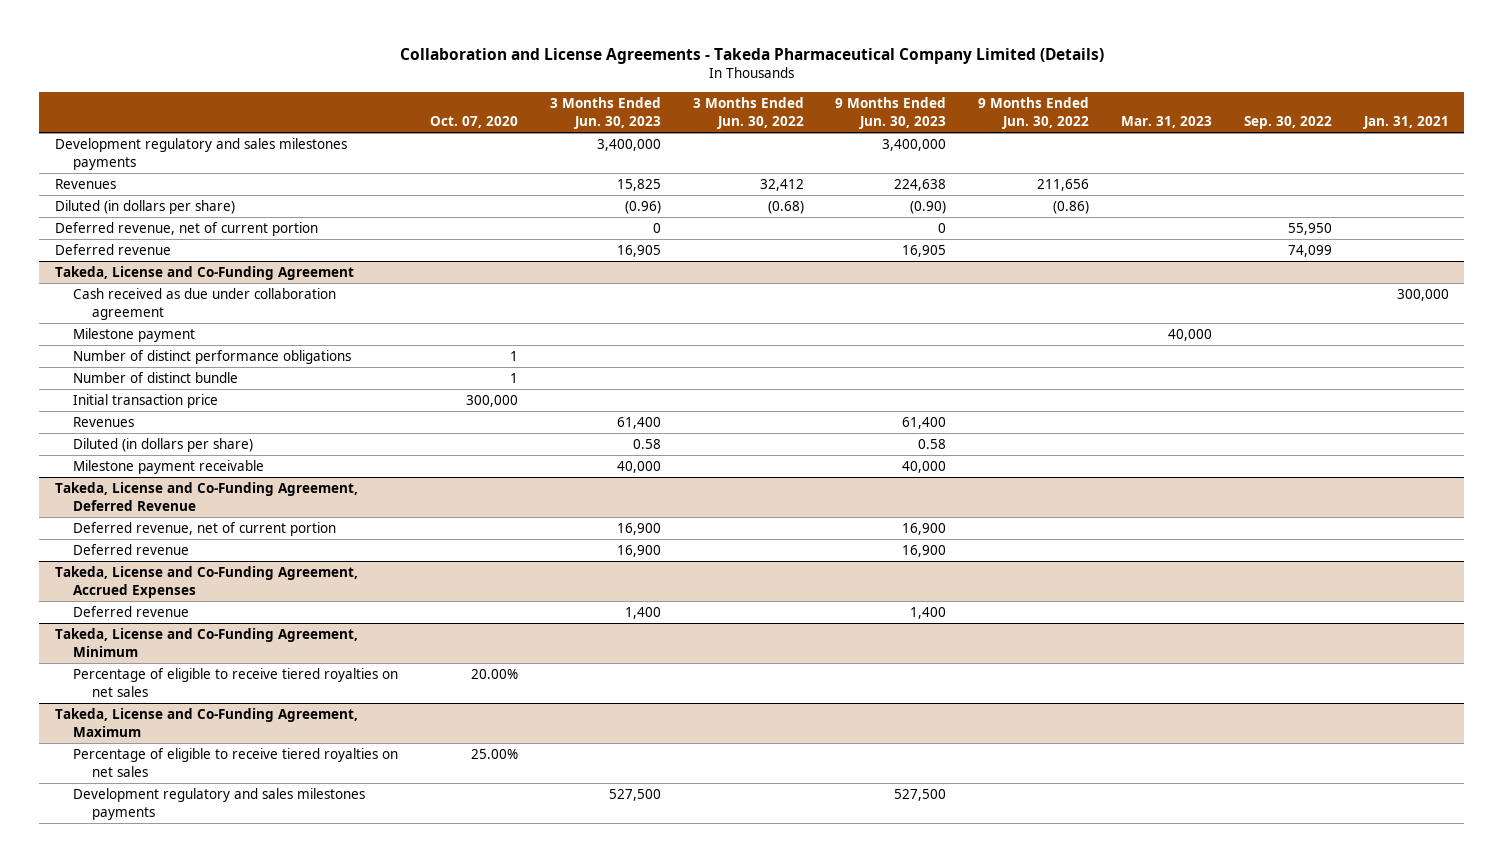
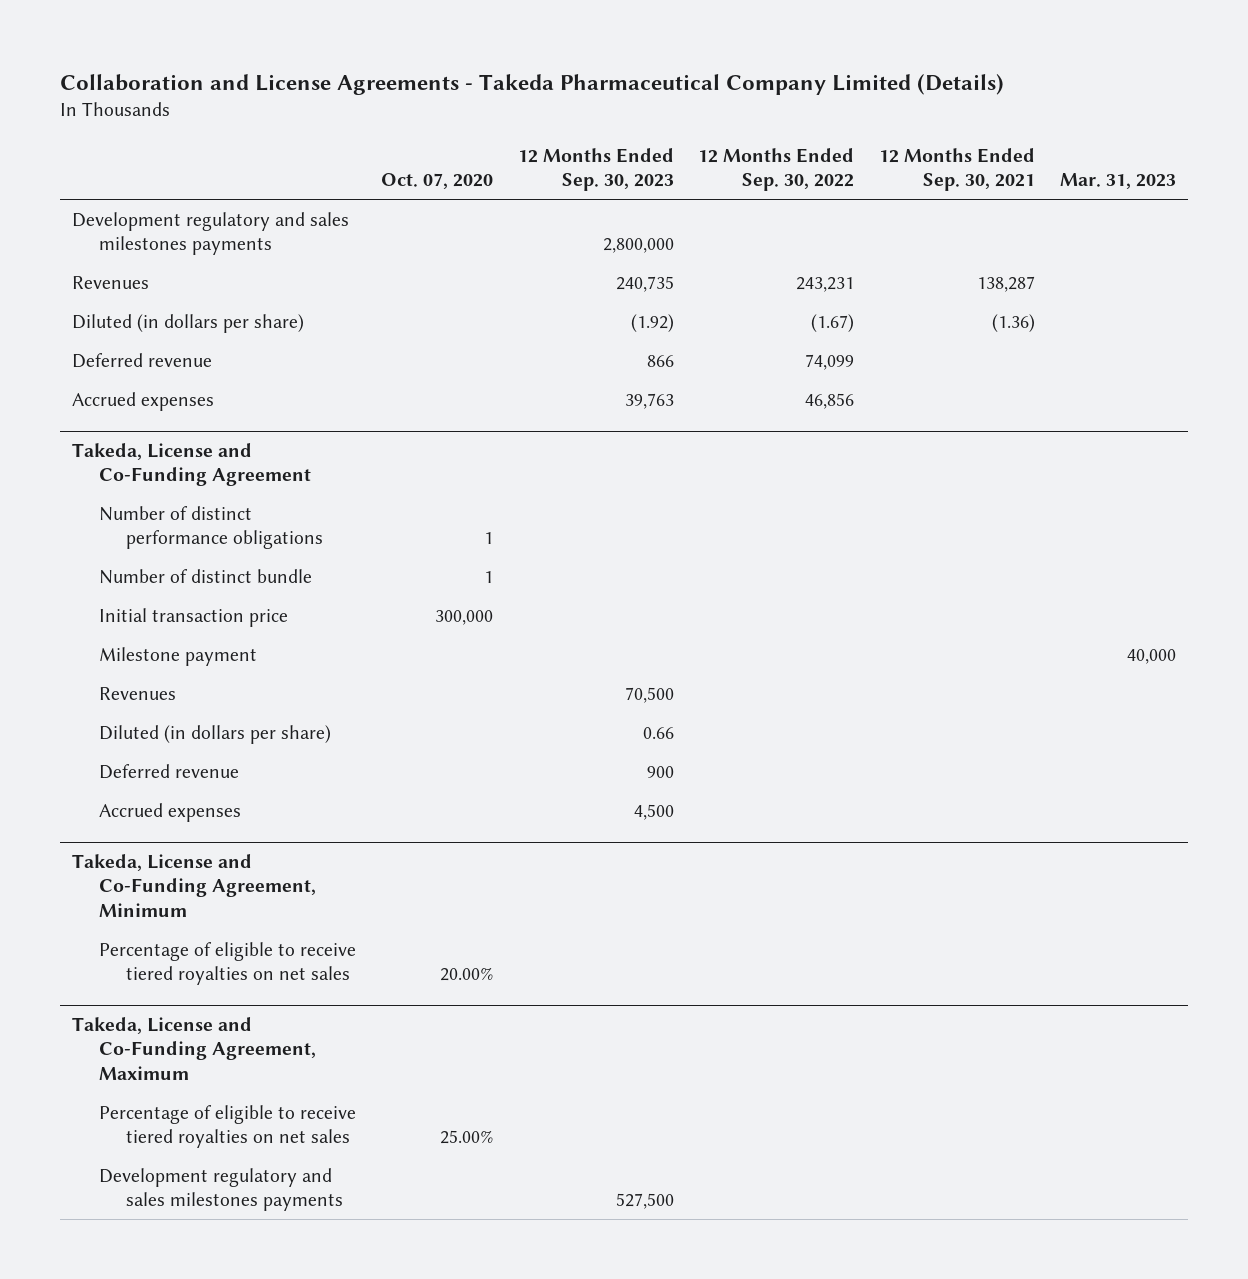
[549,97,661,129] 3 Months Ended Jun. 30, 2023 -> none
[692,97,804,129] 3 Months Ended Jun. 30, 2022 -> none
[835,97,947,129] 9 Months Ended Jun. 30, 2023 -> none
[978,97,1090,129] 9 Months Ended Jun. 30, 2022 -> none
[1243,115,1332,129] Sep. 30, 2022 -> none
[1362,115,1449,129] Jan. 31, 2021 -> none
none -> [517,147,674,192] 12 Months Ended Sep. 30, 2023
none -> [698,147,855,192] 12 Months Ended Sep. 30, 2022
none -> [878,147,1035,192] 12 Months Ended Sep. 30, 2021
[54,222,318,237] Deferred revenue, net of current portion -> none
none -> [71,391,214,411] Accrued expenses
[73,288,337,320] Cash received as due under collaboration agreement -> none
[73,328,196,343] Milestone payment -> [99,646,258,666] Milestone payment
[73,460,265,475] Milestone payment receivable -> none
[54,482,358,511] Takeda, License and Co-Funding Agreement, Deferred Revenue -> none
[73,522,337,537] Deferred revenue, net of current portion -> none
[73,544,190,556] Deferred revenue -> none
[54,566,358,598] Takeda, License and Co-Funding Agreement, Accrued Expenses -> none
[73,606,190,618] Deferred revenue -> none
none -> [99,763,240,779] Deferred revenue
none -> [99,802,242,822] Accrued expenses

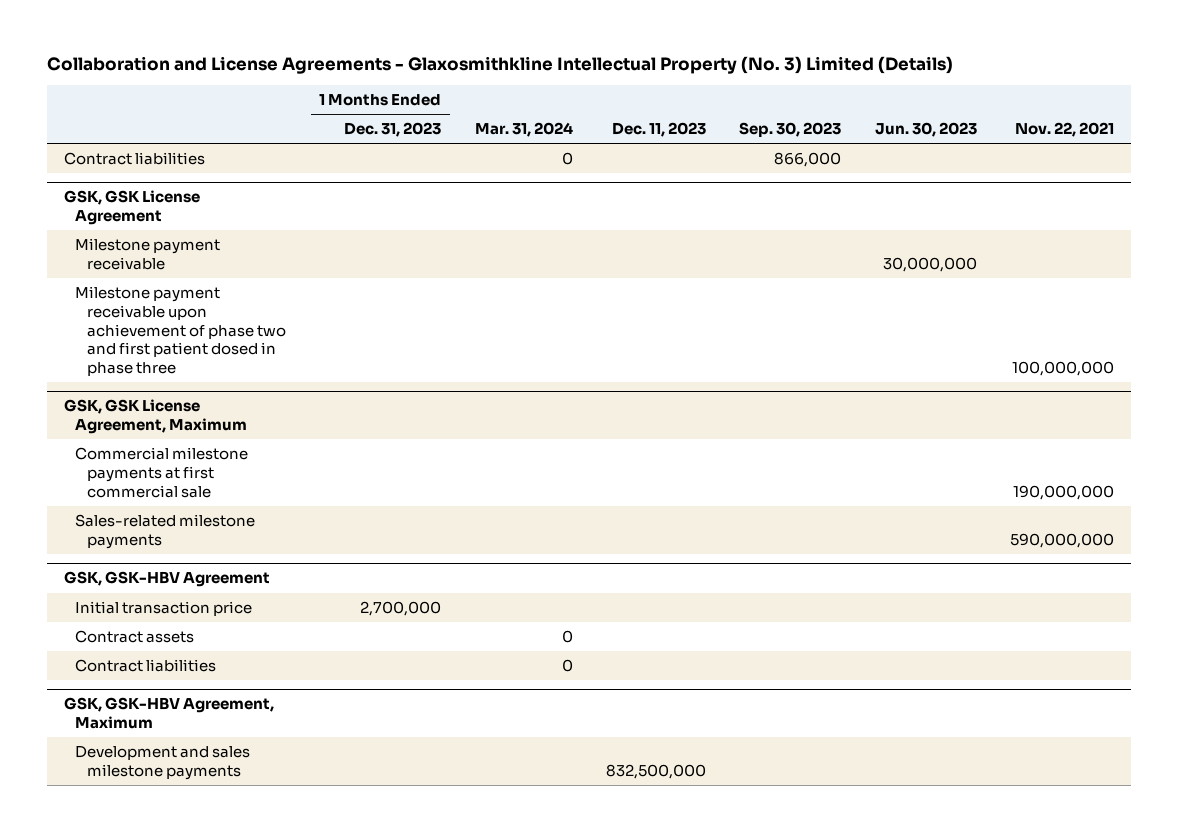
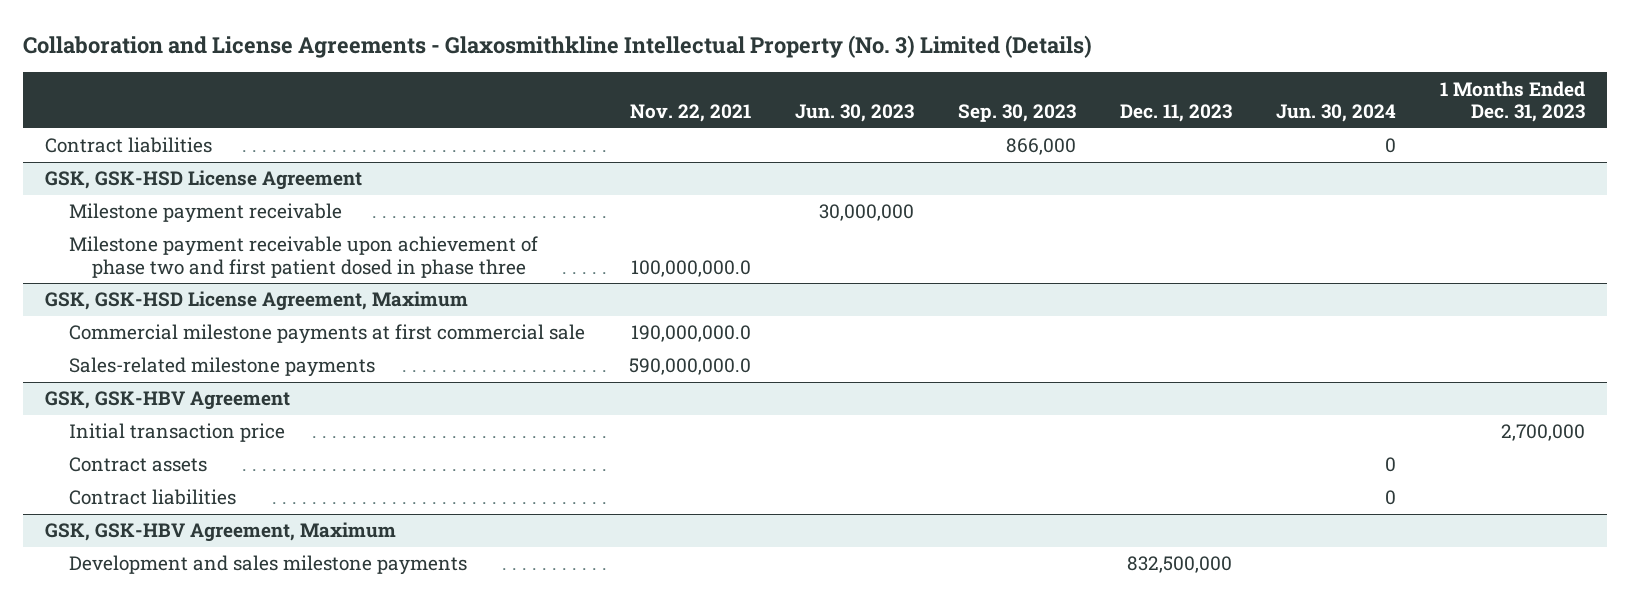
[474,122,573,138] Mar. 31, 2024 -> none
none -> [1276,104,1397,123] Jun. 30, 2024
[63,190,200,226] GSK, GSK License Agreement -> [45,170,363,191] GSK, GSK-HSD License Agreement
[1012,360,1115,376] 100,000,000 -> [630,259,751,277] 100,000,000.0
[63,399,248,435] GSK, GSK License Agreement, Maximum -> [45,291,469,312] GSK, GSK-HSD License Agreement, Maximum
[1013,484,1115,500] 190,000,000 -> [630,325,751,343] 190,000,000.0
[1010,532,1115,548] 590,000,000 -> [628,358,751,376] 590,000,000.0

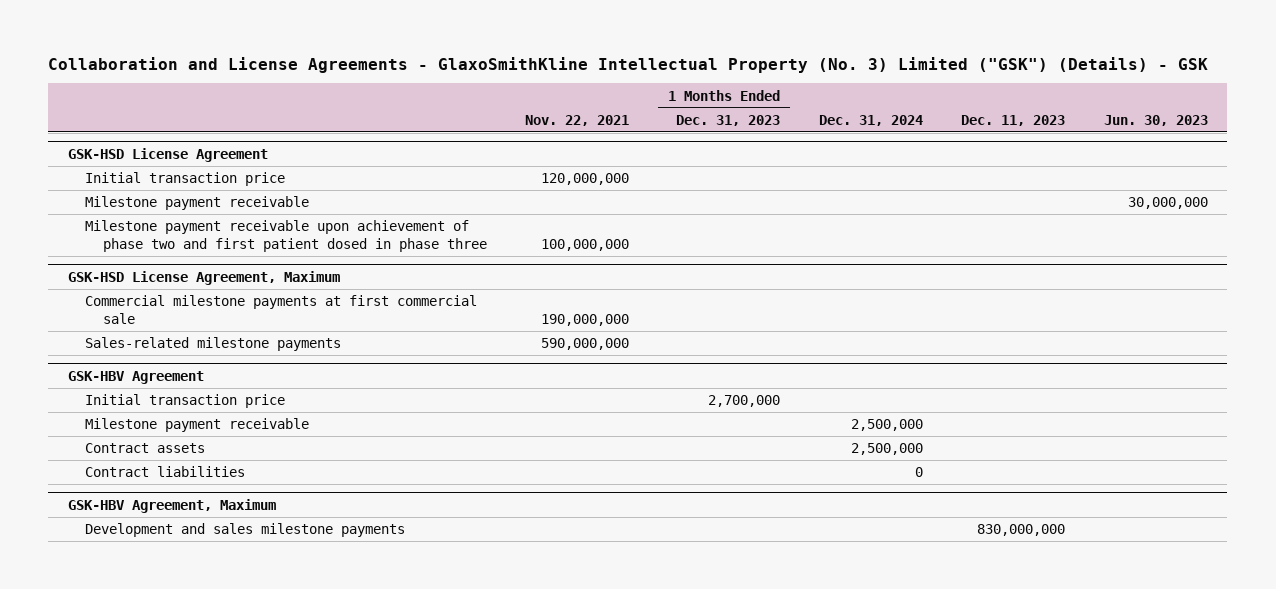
[23,35,1093,59] Collaboration and License Agreements - Glaxosmithkline Intellectual Property (No. 3) Limited (Details) -> [48,56,1209,73] Collaboration and License Agreements - GlaxoSmithKline Intellectual Property (No. 3) Limited ("GSK") (Details) - GSK
[957,104,1076,123] Sep. 30, 2023 -> none
[1276,104,1397,123] Jun. 30, 2024 -> none
none -> [818,114,923,126] Dec. 31, 2024
[45,137,213,154] Contract liabilities -> none
[45,170,363,191] GSK, GSK-HSD License Agreement -> [67,147,268,162] GSK-HSD License Agreement
none -> [85,172,286,187] Initial transaction price
[630,259,751,277] 100,000,000.0 -> [541,238,630,251] 100,000,000
[45,291,469,312] GSK, GSK-HSD License Agreement, Maximum -> [67,270,340,285] GSK-HSD License Agreement, Maximum
[630,325,751,343] 190,000,000.0 -> [541,313,630,326] 190,000,000
[628,358,751,376] 590,000,000.0 -> [541,338,630,351] 590,000,000
[45,391,291,411] GSK, GSK-HBV Agreement -> [67,370,204,384] GSK-HBV Agreement
none -> [85,418,310,433] Milestone payment receivable
[45,522,397,543] GSK, GSK-HBV Agreement, Maximum -> [67,498,276,513] GSK-HBV Agreement, Maximum
[1127,556,1233,574] 832,500,000 -> [977,524,1066,537] 830,000,000

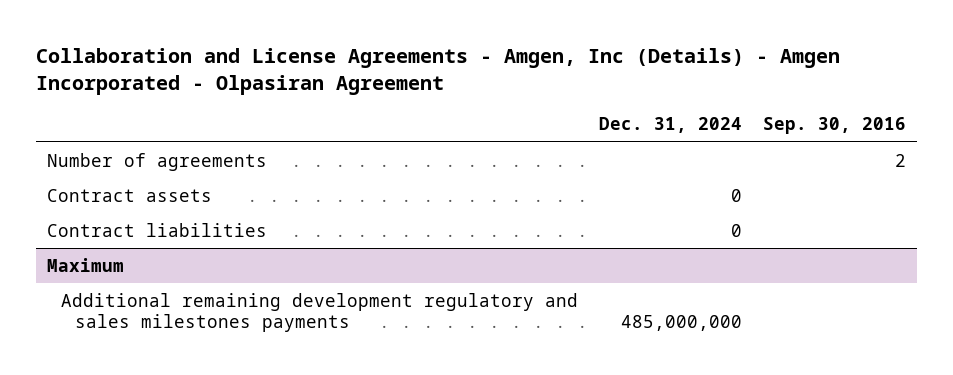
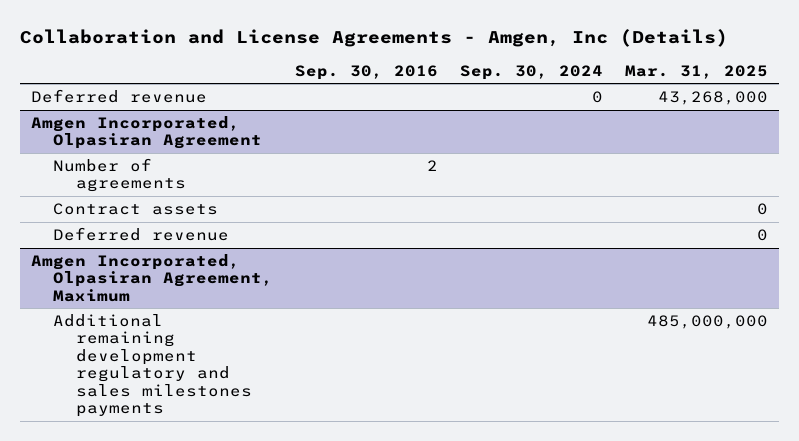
[35,47,840,95] Collaboration and License Agreements - Amgen, Inc (Details) - Amgen Incorporated - Olpasiran Agreement -> [19,28,728,47] Collaboration and License Agreements - Amgen, Inc (Details)
[598,117,742,134] Dec. 31, 2024 -> none
none -> [460,64,604,80] Sep. 30, 2024
none -> [625,64,769,79] Mar. 31, 2025
[46,152,267,171] Number of agreements -> none
[46,188,212,202] Contract assets -> none
[46,222,267,237] Contract liabilities -> [30,88,207,103] Deferred revenue
none -> [30,115,263,150] Amgen Incorporated, Olpasiran Agreement
none -> [53,157,186,193] Number of agreements
none -> [53,202,219,215] Contract assets
none -> [53,226,230,241] Deferred revenue
[46,257,124,272] Maximum -> [30,253,274,302] Amgen Incorporated, Olpasiran Agreement, Maximum

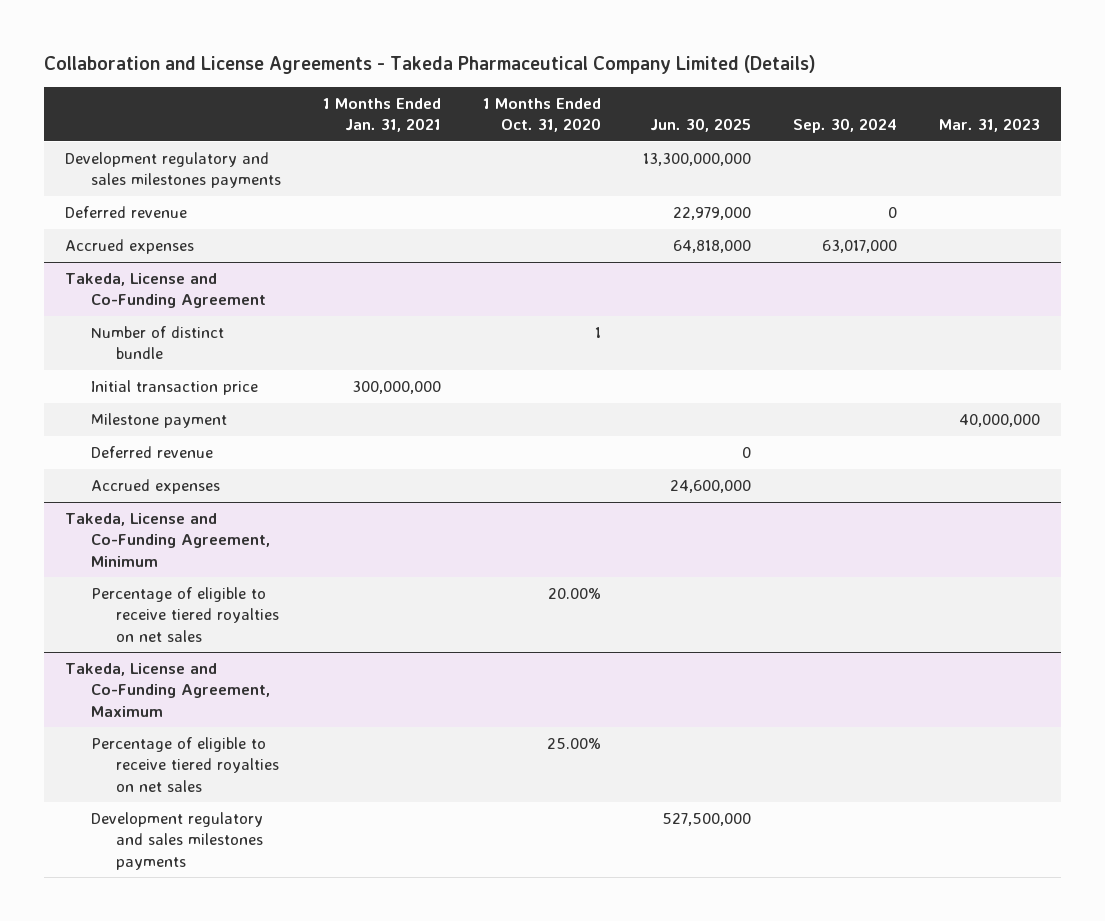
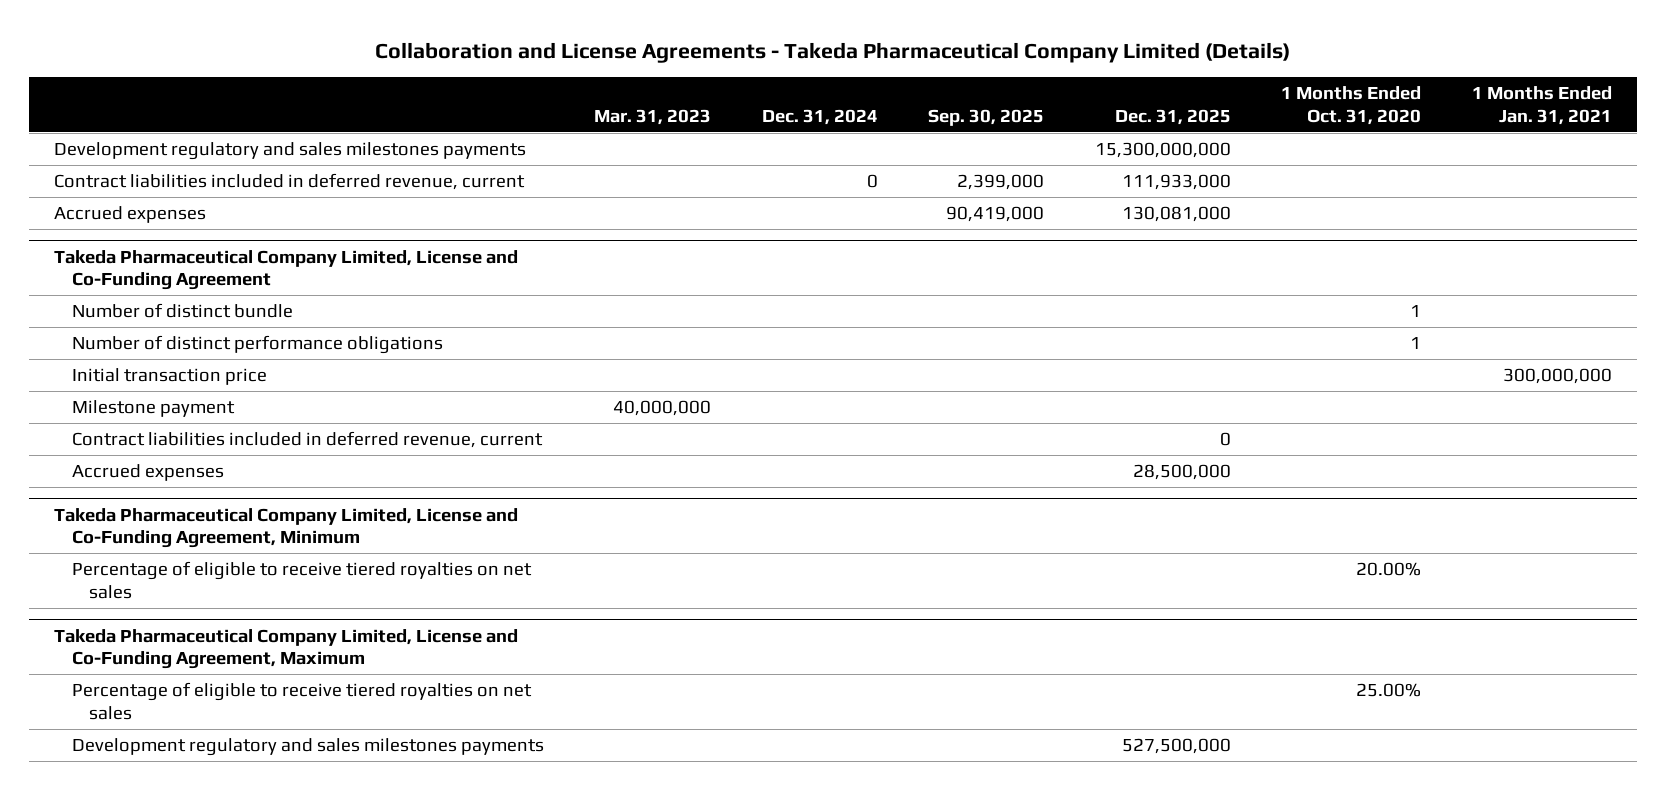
[649,118,751,133] Jun. 30, 2025 -> none
[792,118,897,134] Sep. 30, 2024 -> none
none -> [761,108,878,125] Dec. 31, 2024
none -> [928,108,1045,126] Sep. 30, 2025
none -> [1114,108,1231,125] Dec. 31, 2025
[65,206,188,219] Deferred revenue -> [54,173,526,191] Contract liabilities included in deferred revenue, current
[65,273,266,309] Takeda, License and Co-Funding Agreement -> [54,249,519,291] Takeda Pharmaceutical Company Limited, License and Co-Funding Agreement
none -> [71,335,443,355] Number of distinct performance obligations
[90,446,213,459] Deferred revenue -> [71,431,543,449] Contract liabilities included in deferred revenue, current
[65,513,270,567] Takeda, License and Co-Funding Agreement, Minimum -> [54,507,519,549] Takeda Pharmaceutical Company Limited, License and Co-Funding Agreement, Minimum
[65,663,270,717] Takeda, License and Co-Funding Agreement, Maximum -> [54,628,519,670] Takeda Pharmaceutical Company Limited, License and Co-Funding Agreement, Maximum

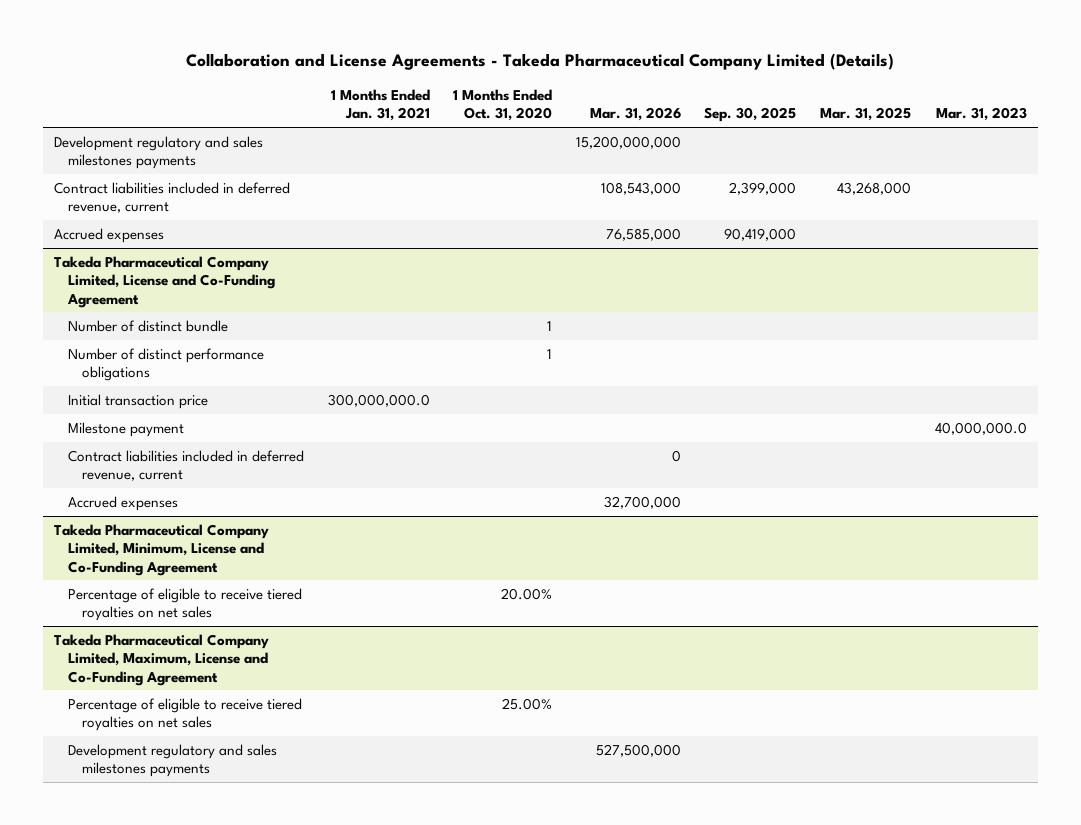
[761,108,878,125] Dec. 31, 2024 -> none
[1114,108,1231,125] Dec. 31, 2025 -> none
none -> [589,107,681,122] Mar. 31, 2026
none -> [819,107,911,122] Mar. 31, 2025
[1502,368,1612,385] 300,000,000 -> [327,393,430,407] 300,000,000.0
[613,400,712,417] 40,000,000 -> [934,421,1027,435] 40,000,000.0
[54,507,519,549] Takeda Pharmaceutical Company Limited, License and Co-Funding Agreement, Minimum -> [54,523,270,576] Takeda Pharmaceutical Company Limited, Minimum, License and Co-Funding Agreement
[54,628,519,670] Takeda Pharmaceutical Company Limited, License and Co-Funding Agreement, Maximum -> [54,633,270,686] Takeda Pharmaceutical Company Limited, Maximum, License and Co-Funding Agreement

